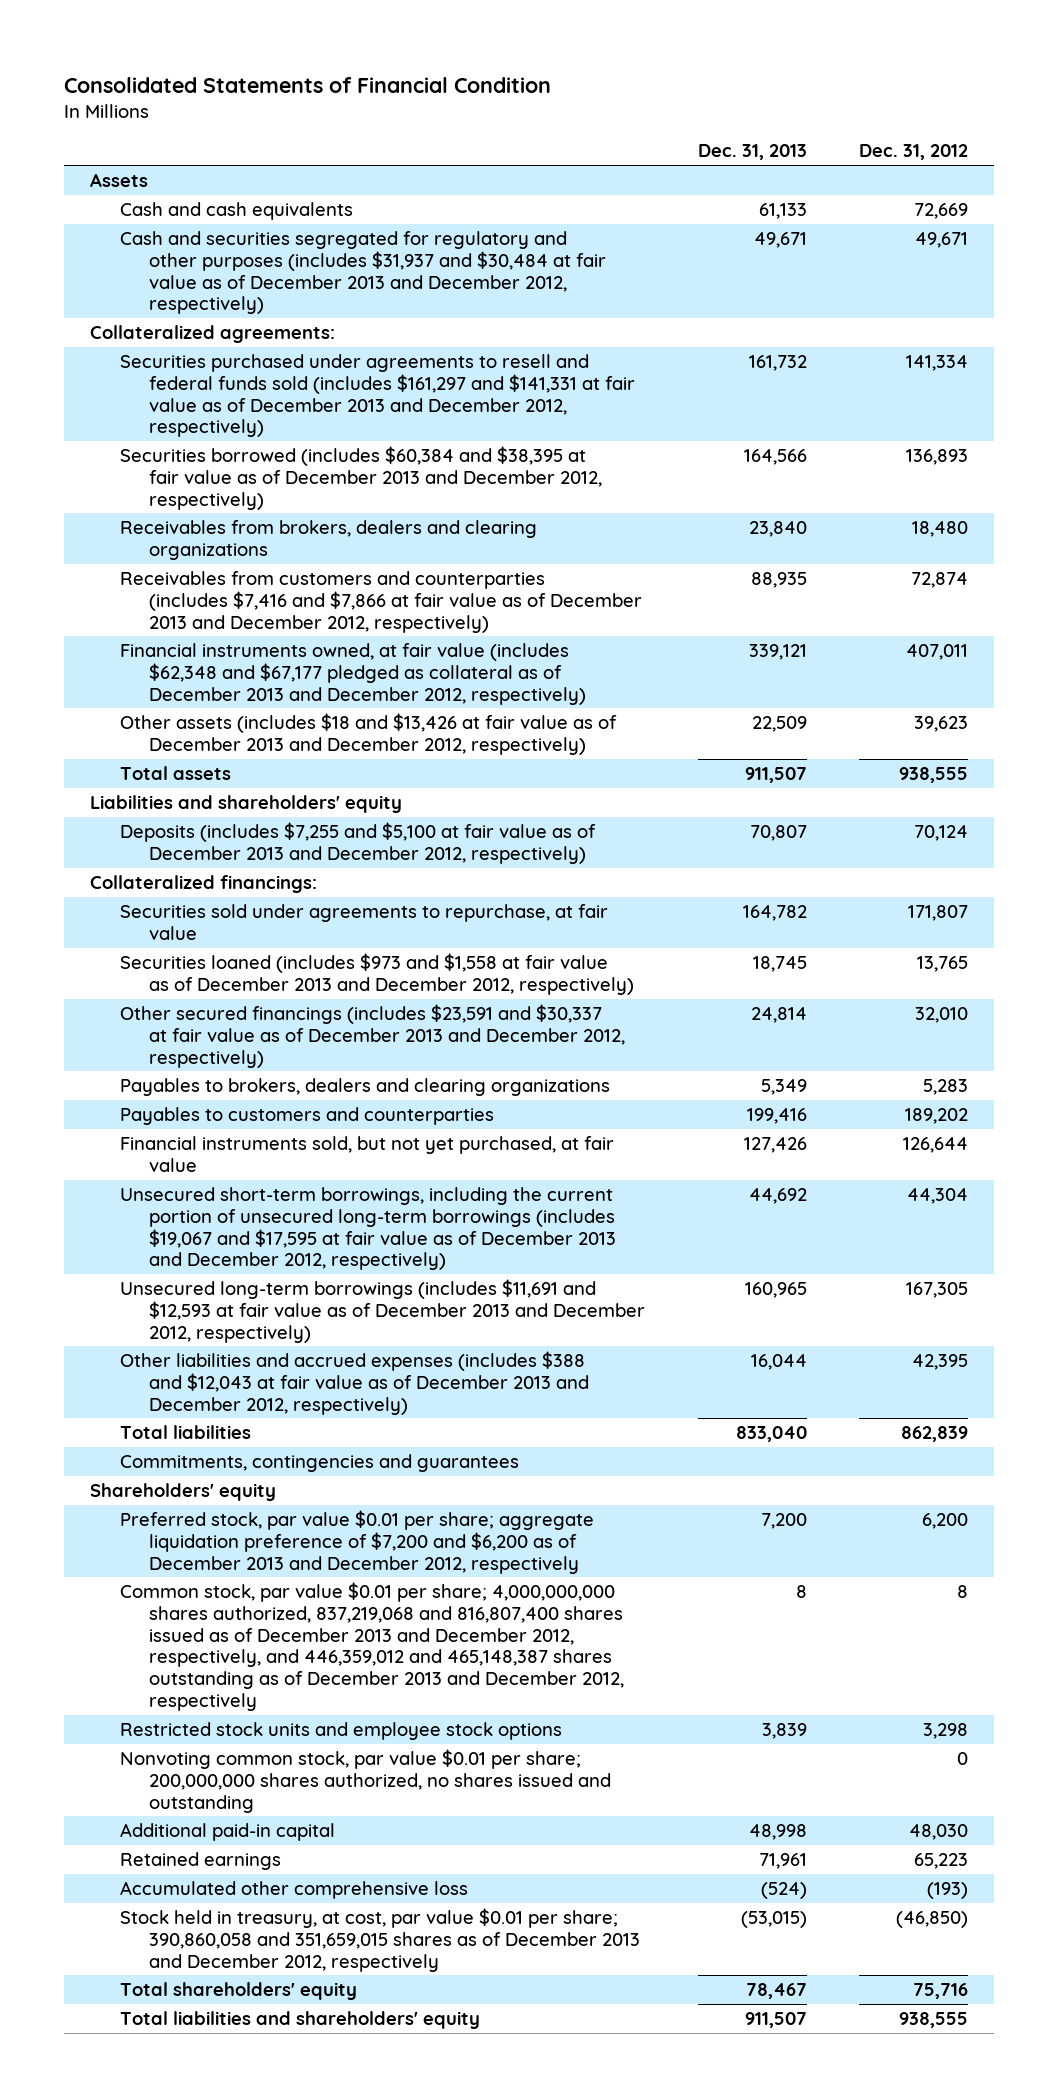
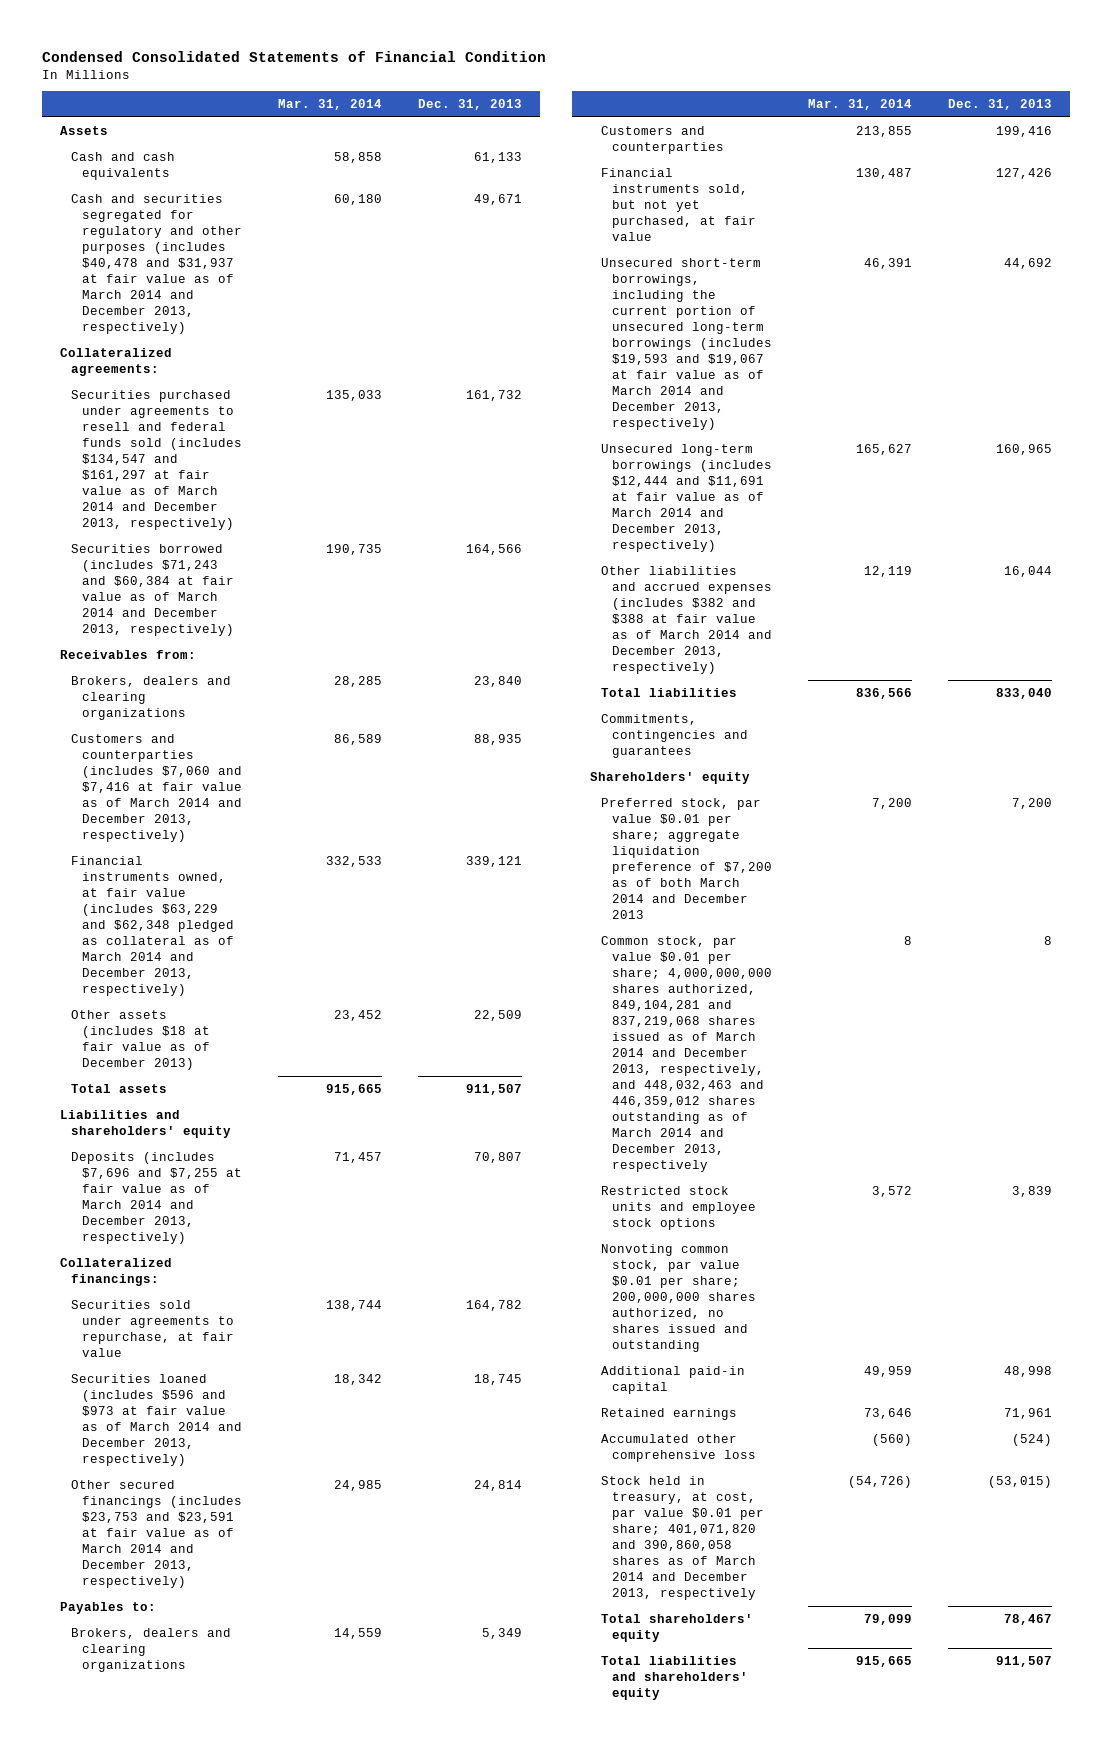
[64,76,552,93] Consolidated Statements of Financial Condition -> [42,50,547,62] Condensed Consolidated Statements of Financial Condition
[859,144,969,161] Dec. 31, 2012 -> none
none -> [278,99,383,111] Mar. 31, 2014
[119,230,606,315] Cash and securities segregated for regulatory and other purposes (includes $31,937 and $30,484 at fair value as of December 2013 and December 2012, respectively) -> [71,193,243,335] Cash and securities segregated for regulatory and other purposes (includes $40,478 and $31,937 at fair value as of March 2014 and December 2013, respectively)
[119,353,635,438] Securities purchased under agreements to resell and federal funds sold (includes $161,297 and $141,331 at fair value as of December 2013 and December 2012, respectively) -> [71,389,243,531] Securities purchased under agreements to resell and federal funds sold (includes $134,547 and $161,297 at fair value as of March 2014 and December 2013, respectively)
[119,445,602,510] Securities borrowed (includes $60,384 and $38,395 at fair value as of December 2013 and December 2012, respectively) -> [71,543,235,637] Securities borrowed (includes $71,243 and $60,384 at fair value as of March 2014 and December 2013, respectively)
none -> [60,649,197,659] Receivables from:
[119,519,537,560] Receivables from brokers, dealers and clearing organizations -> [71,675,232,721] Brokers, dealers and clearing organizations
[119,570,642,633] Receivables from customers and counterparties (includes $7,416 and $7,866 at fair value as of December 2013 and December 2012, respectively) -> [71,733,243,843] Customers and counterparties (includes $7,060 and $7,416 at fair value as of March 2014 and December 2013, respectively)
[119,642,586,705] Financial instruments owned, at fair value (includes $62,348 and $67,177 pledged as collateral as of December 2013 and December 2012, respectively) -> [71,855,235,997] Financial instruments owned, at fair value (includes $63,229 and $62,348 pledged as collateral as of March 2014 and December 2013, respectively)
[119,712,617,755] Other assets (includes $18 and $13,426 at fair value as of December 2013 and December 2012, respectively) -> [71,1009,211,1071] Other assets (includes $18 at fair value as of December 2013)
[119,821,596,864] Deposits (includes $7,255 and $5,100 at fair value as of December 2013 and December 2012, respectively) -> [71,1151,243,1245] Deposits (includes $7,696 and $7,255 at fair value as of March 2014 and December 2013, respectively)
[119,952,634,995] Securities loaned (includes $973 and $1,558 at fair value as of December 2013 and December 2012, respectively) -> [71,1373,243,1467] Securities loaned (includes $596 and $973 at fair value as of March 2014 and December 2013, respectively)
[119,1003,625,1068] Other secured financings (includes $23,591 and $30,337 at fair value as of December 2013 and December 2012, respectively) -> [71,1479,243,1589] Other secured financings (includes $23,753 and $23,591 at fair value as of March 2014 and December 2013, respectively)
none -> [60,1601,157,1614] Payables to:
[119,1077,610,1096] Payables to brokers, dealers and clearing organizations -> [71,1627,232,1673] Brokers, dealers and clearing organizations
[119,1106,494,1125] Payables to customers and counterparties -> [600,125,724,154] Customers and counterparties
[119,1186,616,1271] Unsecured short-term borrowings, including the current portion of unsecured long-term borrowings (includes $19,067 and $17,595 at fair value as of December 2013 and December 2012, respectively) -> [600,257,772,431] Unsecured short-term borrowings, including the current portion of unsecured long-term borrowings (includes $19,593 and $19,067 at fair value as of March 2014 and December 2013, respectively)
[119,1278,645,1343] Unsecured long-term borrowings (includes $11,691 and $12,593 at fair value as of December 2013 and December 2012, respectively) -> [600,443,772,553] Unsecured long-term borrowings (includes $12,444 and $11,691 at fair value as of March 2014 and December 2013, respectively)
[119,1350,589,1415] Other liabilities and accrued expenses (includes $388 and $12,043 at fair value as of December 2013 and December 2012, respectively) -> [600,565,772,675] Other liabilities and accrued expenses (includes $382 and $388 at fair value as of March 2014 and December 2013, respectively)
[119,1509,594,1574] Preferred stock, par value $0.01 per share; aggregate liquidation preference of $7,200 and $6,200 as of December 2013 and December 2012, respectively -> [600,797,772,920] Preferred stock, par value $0.01 per share; aggregate liquidation preference of $7,200 as of both March 2014 and December 2013
[119,1581,624,1711] Common stock, par value $0.01 per share; 4,000,000,000 shares authorized, 837,219,068 and 816,807,400 shares issued as of December 2013 and December 2012, respectively, and 446,359,012 and 465,148,387 shares outstanding as of December 2013 and December 2012, respectively -> [600,935,772,1173] Common stock, par value $0.01 per share; 4,000,000,000 shares authorized, 849,104,281 and 837,219,068 shares issued as of March 2014 and December 2013, respectively, and 448,032,463 and 446,359,012 shares outstanding as of March 2014 and December 2013, respectively
[119,1907,640,1972] Stock held in treasury, at cost, par value $0.01 per share; 390,860,058 and 351,659,015 shares as of December 2013 and December 2012, respectively -> [600,1475,764,1601] Stock held in treasury, at cost, par value $0.01 per share; 401,071,820 and 390,860,058 shares as of March 2014 and December 2013, respectively

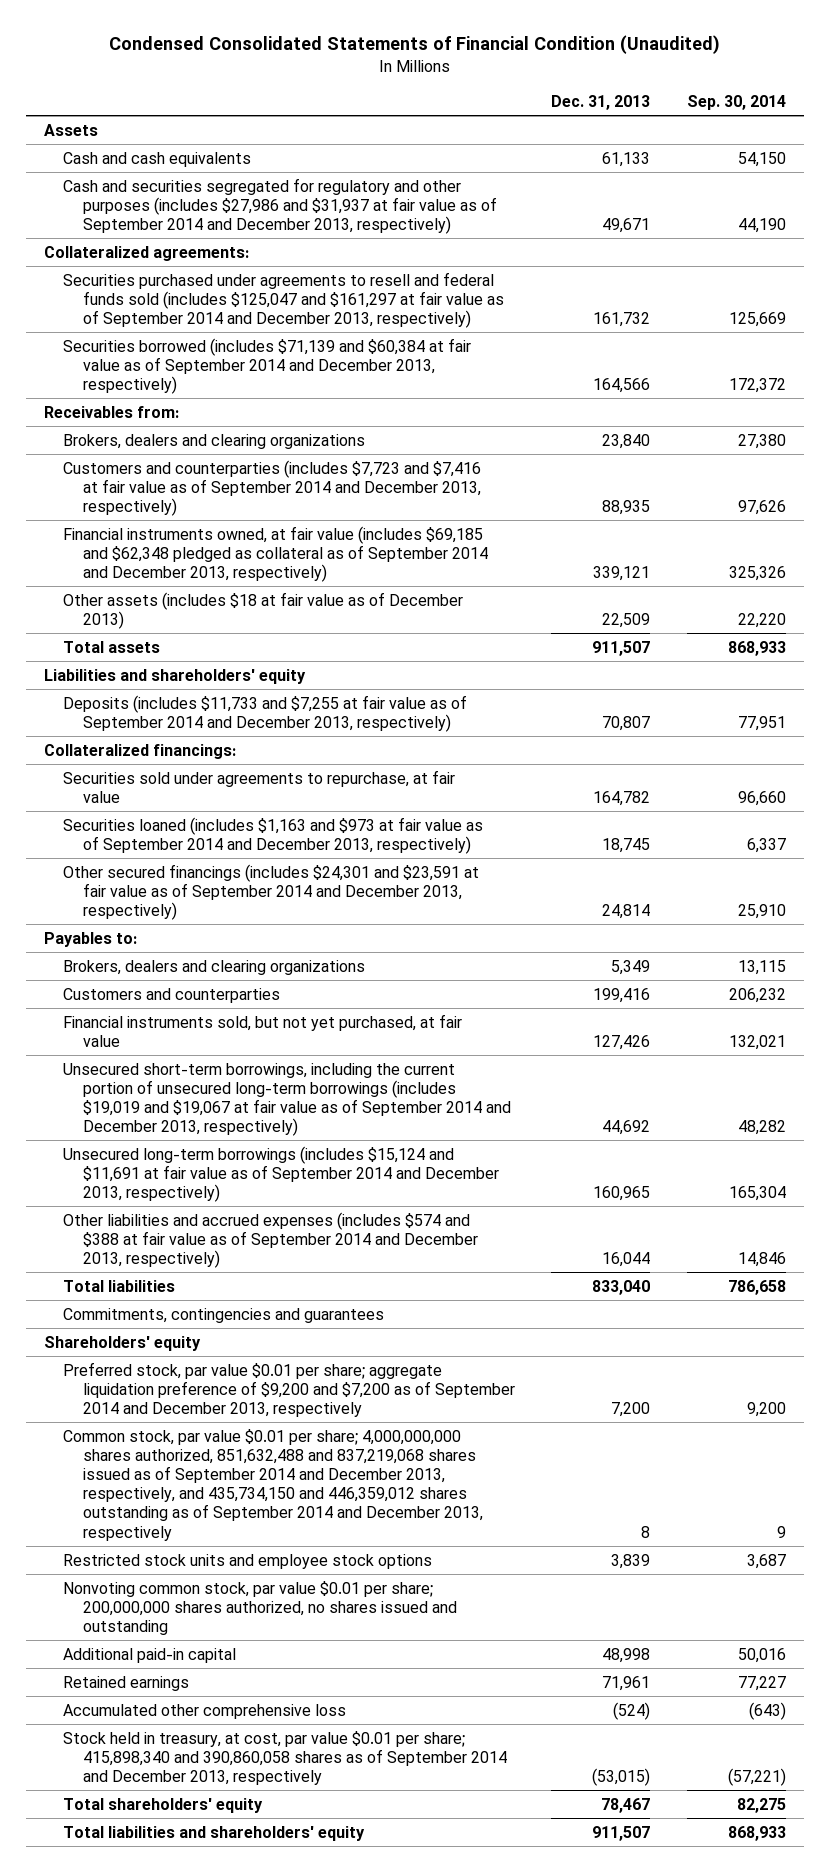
[42,50,547,62] Condensed Consolidated Statements of Financial Condition -> [108,35,720,55] Condensed Consolidated Statements of Financial Condition (Unaudited)
[278,99,383,111] Mar. 31, 2014 -> none
none -> [686,95,786,111] Sep. 30, 2014
[71,193,243,335] Cash and securities segregated for regulatory and other purposes (includes $40,478 and $31,937 at fair value as of March 2014 and December 2013, respectively) -> [63,177,497,234] Cash and securities segregated for regulatory and other purposes (includes $27,986 and $31,937 at fair value as of September 2014 and December 2013, respectively)
[71,389,243,531] Securities purchased under agreements to resell and federal funds sold (includes $134,547 and $161,297 at fair value as of March 2014 and December 2013, respectively) -> [63,271,504,328] Securities purchased under agreements to resell and federal funds sold (includes $125,047 and $161,297 at fair value as of September 2014 and December 2013, respectively)
[71,543,235,637] Securities borrowed (includes $71,243 and $60,384 at fair value as of March 2014 and December 2013, respectively) -> [63,337,472,394] Securities borrowed (includes $71,139 and $60,384 at fair value as of September 2014 and December 2013, respectively)
[71,733,243,843] Customers and counterparties (includes $7,060 and $7,416 at fair value as of March 2014 and December 2013, respectively) -> [63,459,482,516] Customers and counterparties (includes $7,723 and $7,416 at fair value as of September 2014 and December 2013, respectively)
[71,855,235,997] Financial instruments owned, at fair value (includes $63,229 and $62,348 pledged as collateral as of March 2014 and December 2013, respectively) -> [63,525,488,582] Financial instruments owned, at fair value (includes $69,185 and $62,348 pledged as collateral as of September 2014 and December 2013, respectively)
[71,1151,243,1245] Deposits (includes $7,696 and $7,255 at fair value as of March 2014 and December 2013, respectively) -> [63,694,468,732] Deposits (includes $11,733 and $7,255 at fair value as of September 2014 and December 2013, respectively)
[71,1373,243,1467] Securities loaned (includes $596 and $973 at fair value as of March 2014 and December 2013, respectively) -> [63,816,484,854] Securities loaned (includes $1,163 and $973 at fair value as of September 2014 and December 2013, respectively)
[71,1479,243,1589] Other secured financings (includes $23,753 and $23,591 at fair value as of March 2014 and December 2013, respectively) -> [63,863,480,920] Other secured financings (includes $24,301 and $23,591 at fair value as of September 2014 and December 2013, respectively)
[600,257,772,431] Unsecured short-term borrowings, including the current portion of unsecured long-term borrowings (includes $19,593 and $19,067 at fair value as of March 2014 and December 2013, respectively) -> [63,1062,511,1137] Unsecured short-term borrowings, including the current portion of unsecured long-term borrowings (includes $19,019 and $19,067 at fair value as of September 2014 and December 2013, respectively)
[600,443,772,553] Unsecured long-term borrowings (includes $12,444 and $11,691 at fair value as of March 2014 and December 2013, respectively) -> [63,1145,499,1202] Unsecured long-term borrowings (includes $15,124 and $11,691 at fair value as of September 2014 and December 2013, respectively)
[600,565,772,675] Other liabilities and accrued expenses (includes $382 and $388 at fair value as of March 2014 and December 2013, respectively) -> [63,1211,478,1268] Other liabilities and accrued expenses (includes $574 and $388 at fair value as of September 2014 and December 2013, respectively)
[600,797,772,920] Preferred stock, par value $0.01 per share; aggregate liquidation preference of $7,200 as of both March 2014 and December 2013 -> [63,1361,515,1417] Preferred stock, par value $0.01 per share; aggregate liquidation preference of $9,200 and $7,200 as of September 2014 and December 2013, respectively
[600,935,772,1173] Common stock, par value $0.01 per share; 4,000,000,000 shares authorized, 849,104,281 and 837,219,068 shares issued as of March 2014 and December 2013, respectively, and 448,032,463 and 446,359,012 shares outstanding as of March 2014 and December 2013, respectively -> [63,1428,483,1541] Common stock, par value $0.01 per share; 4,000,000,000 shares authorized, 851,632,488 and 837,219,068 shares issued as of September 2014 and December 2013, respectively, and 435,734,150 and 446,359,012 shares outstanding as of September 2014 and December 2013, respectively
[600,1475,764,1601] Stock held in treasury, at cost, par value $0.01 per share; 401,071,820 and 390,860,058 shares as of March 2014 and December 2013, respectively -> [63,1730,507,1785] Stock held in treasury, at cost, par value $0.01 per share; 415,898,340 and 390,860,058 shares as of September 2014 and December 2013, respectively

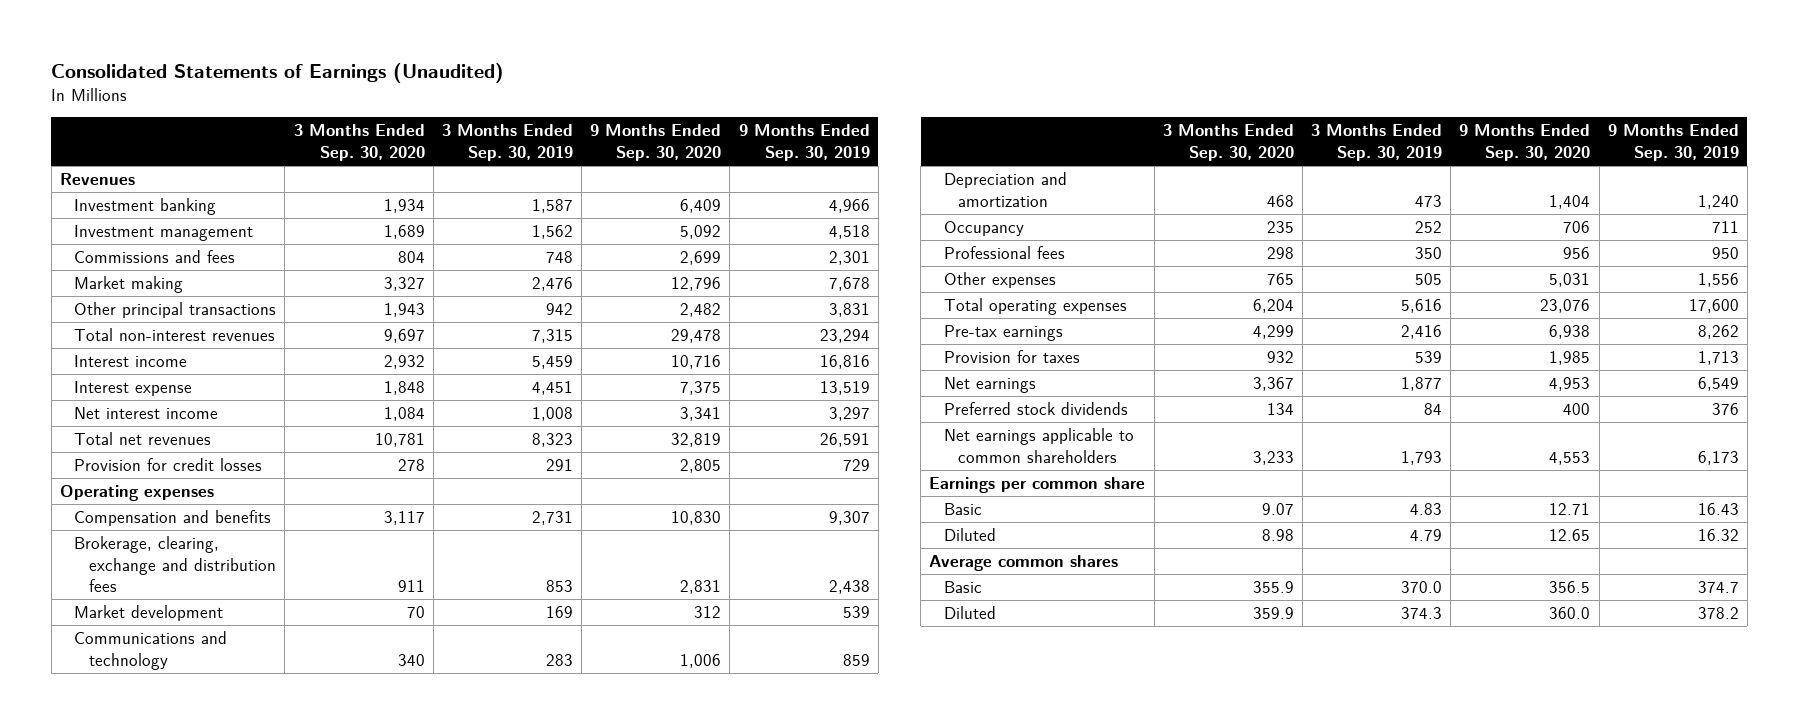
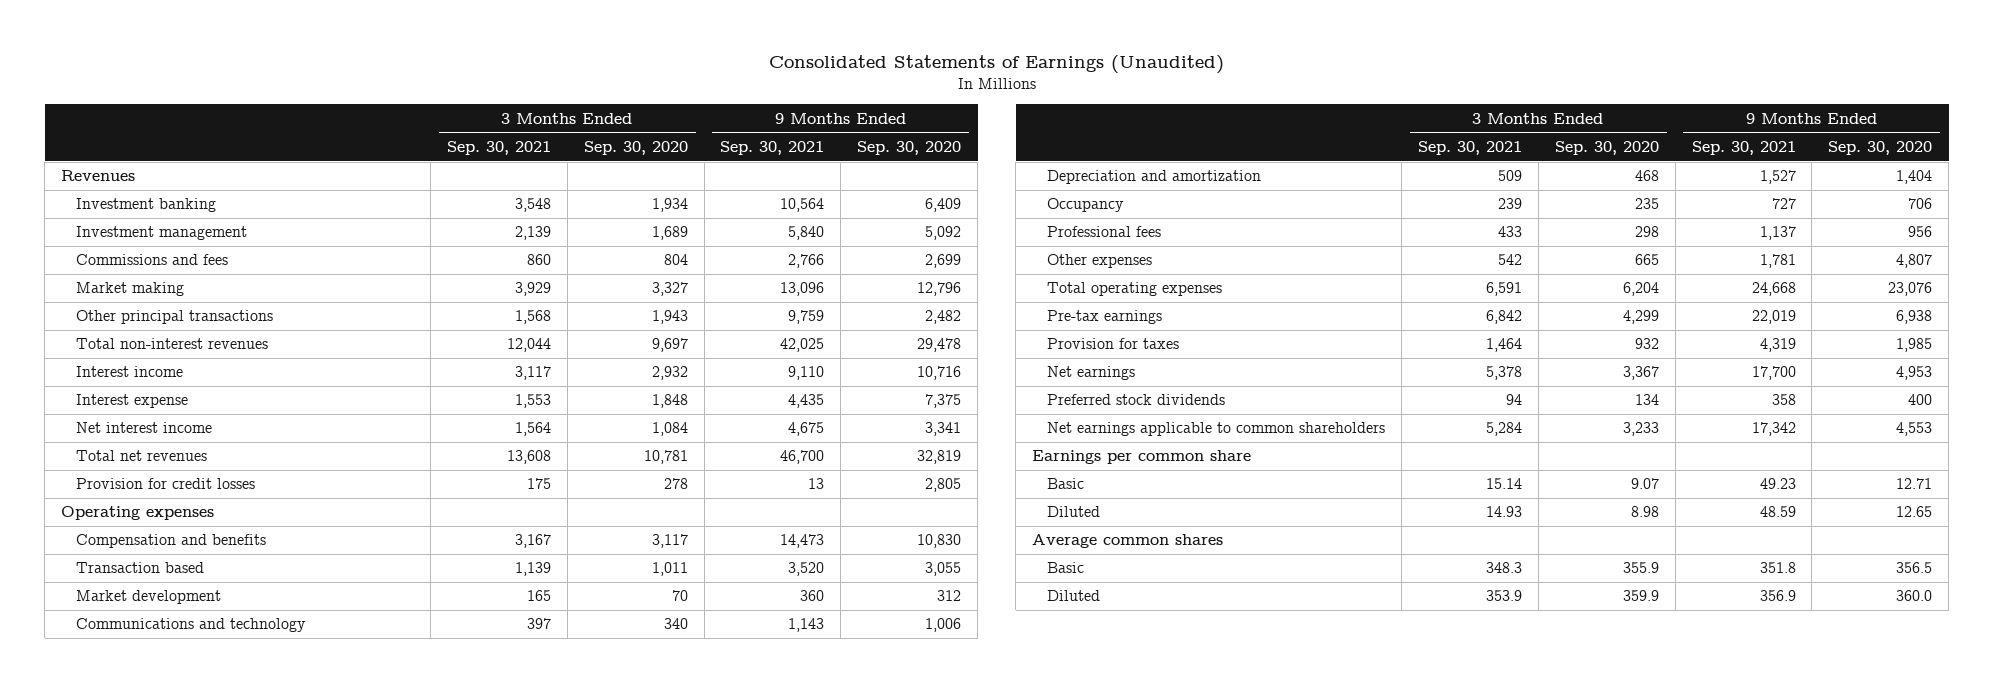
[441,124,573,162] 3 Months Ended Sep. 30, 2019 -> none
[738,124,870,162] 9 Months Ended Sep. 30, 2019 -> none
none -> [447,141,552,156] Sep. 30, 2021
none -> [720,141,825,156] Sep. 30, 2021
[74,535,276,593] Brokerage, clearing, exchange and distribution fees -> none
none -> [76,562,205,574] Transaction based
[1266,272,1294,285] 765 -> [1634,254,1659,266] 665
[1549,272,1591,287] 5,031 -> [1896,254,1933,269] 4,807

